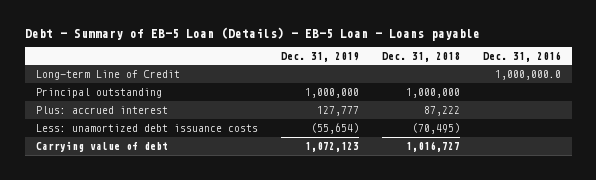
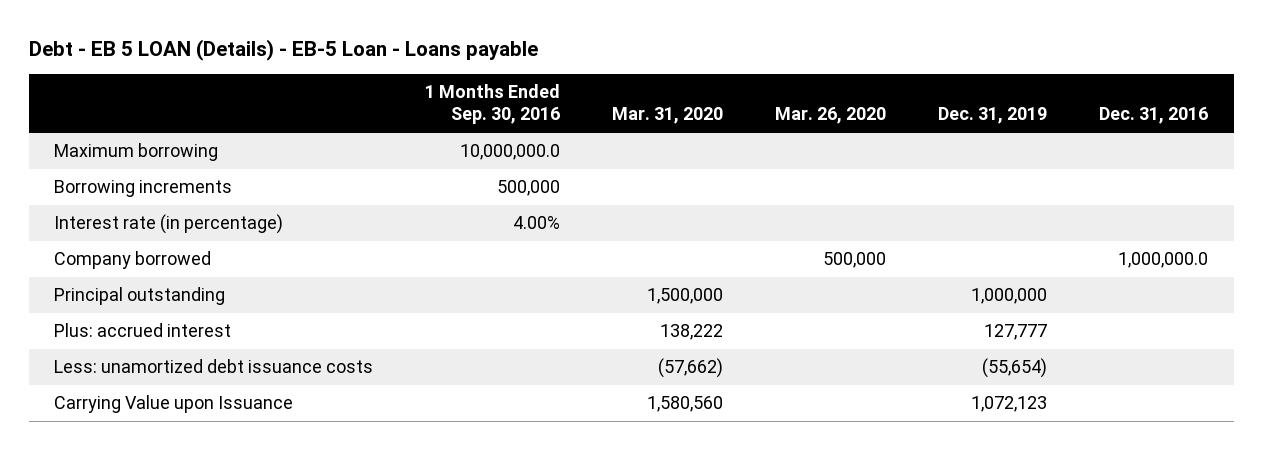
[24,27,480,42] Debt - Summary of EB-5 Loan (Details) - EB-5 Loan - Loans payable -> [28,39,538,62] Debt - EB 5 LOAN (Details) - EB-5 Loan - Loans payable
[381,51,460,62] Dec. 31, 2018 -> none
none -> [425,84,561,125] 1 Months Ended Sep. 30, 2016
none -> [612,107,724,125] Mar. 31, 2020
none -> [775,107,887,125] Mar. 26, 2020
none -> [54,143,219,162] Maximum borrowing
none -> [54,180,233,198] Borrowing increments
none -> [54,214,284,235] Interest rate (in percentage)
[35,69,180,80] Long-term Line of Credit -> [54,251,212,270] Company borrowed
[35,140,168,152] Carrying value of debt -> [54,395,294,414] Carrying Value upon Issuance

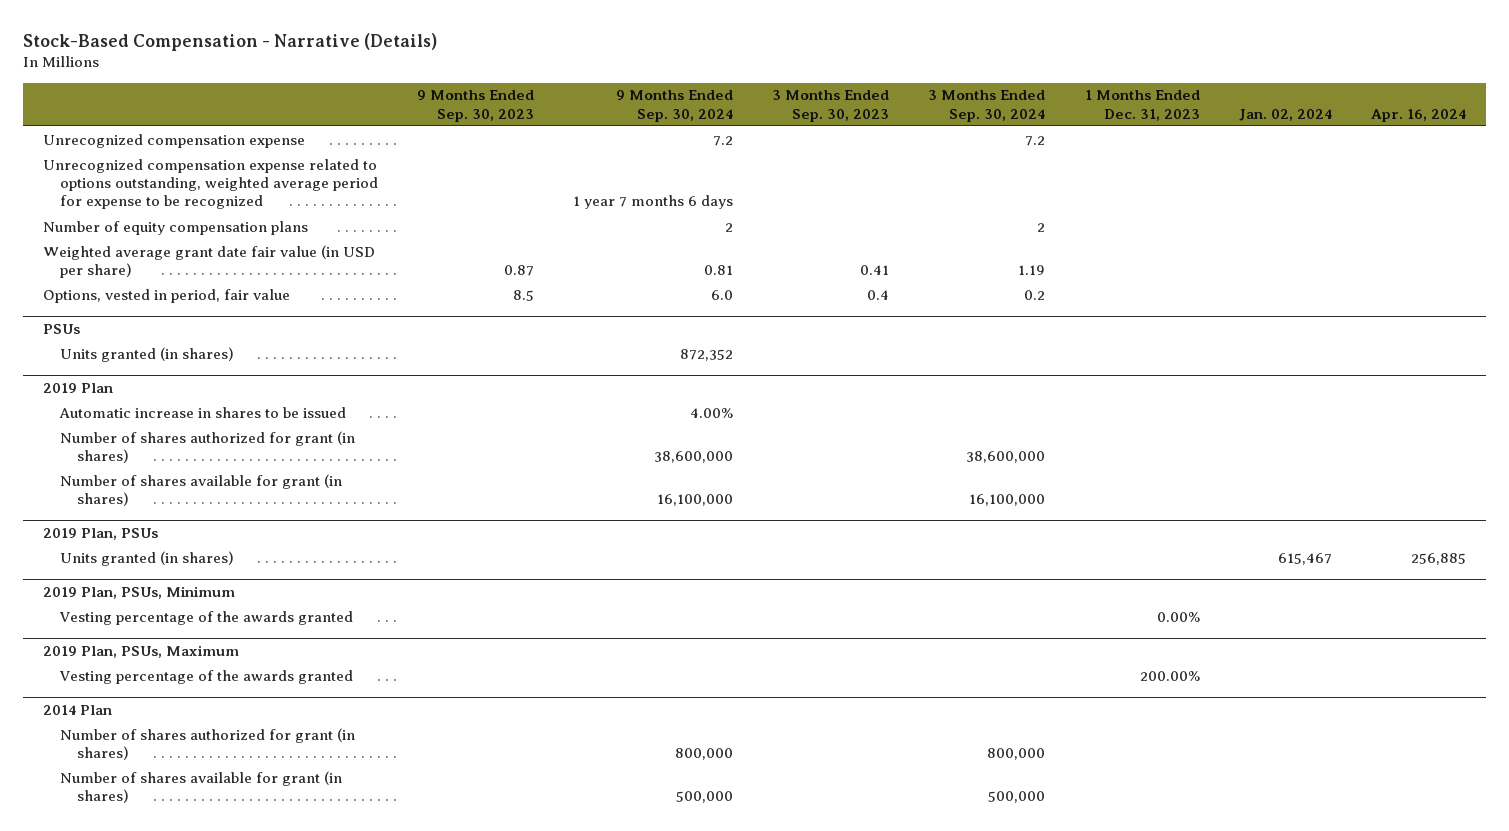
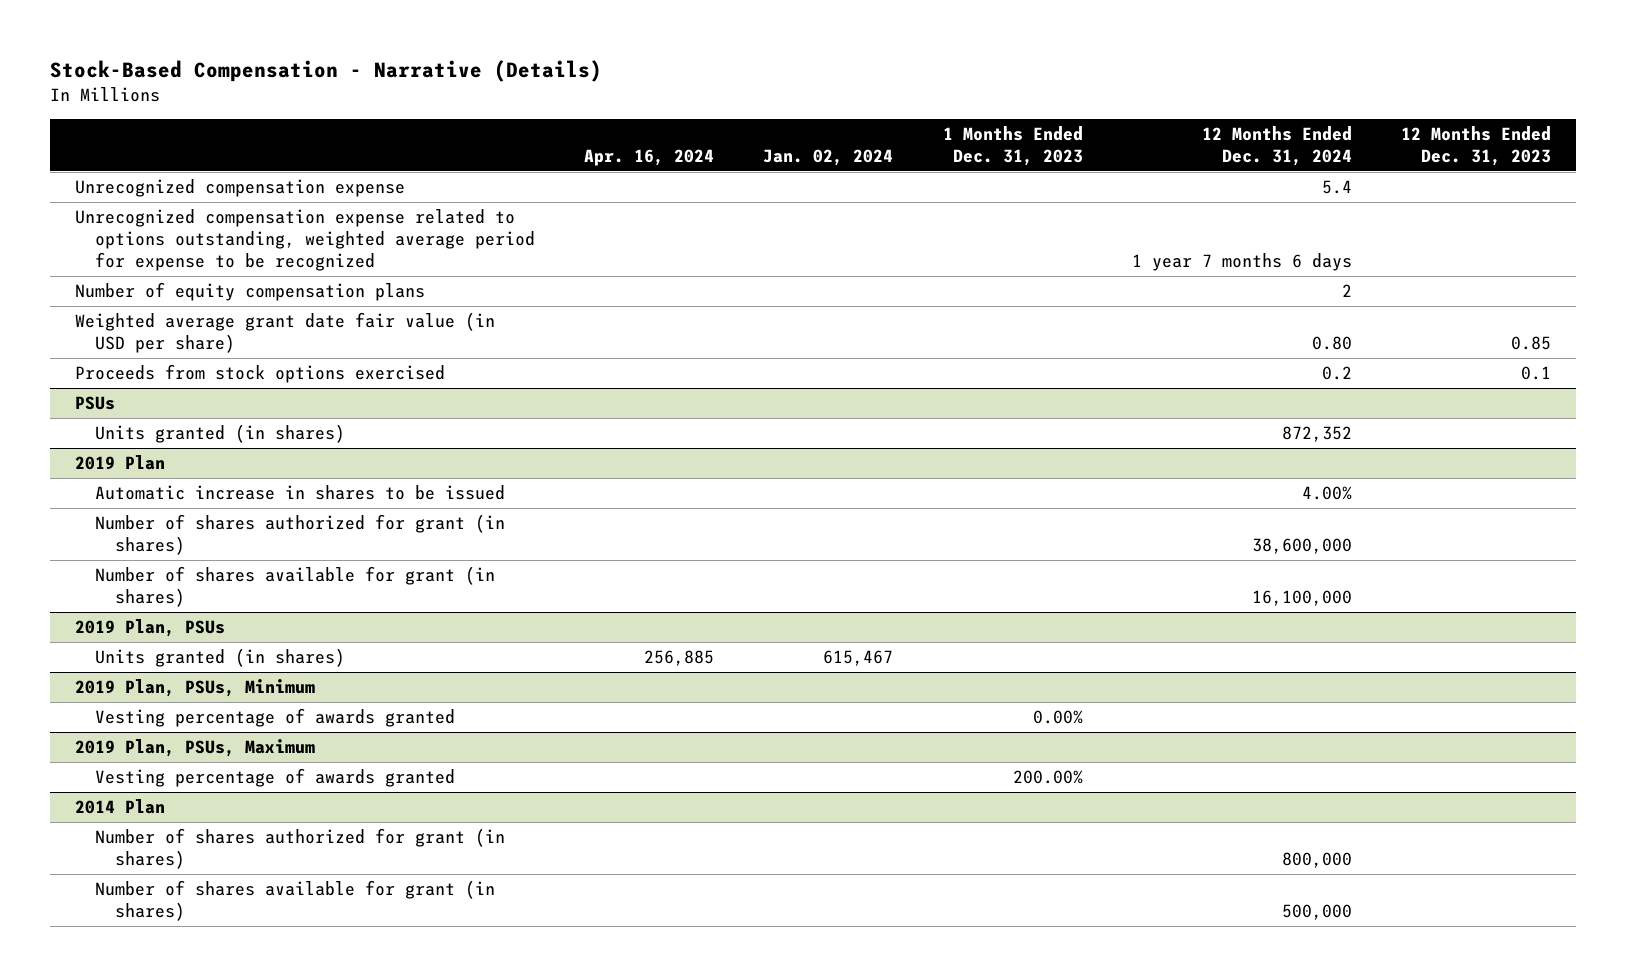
[416,90,534,122] 9 Months Ended Sep. 30, 2023 -> none
[616,90,734,122] 9 Months Ended Sep. 30, 2024 -> none
[772,90,890,122] 3 Months Ended Sep. 30, 2023 -> none
[928,90,1046,122] 3 Months Ended Sep. 30, 2024 -> none
none -> [1201,125,1352,166] 12 Months Ended Dec. 31, 2024
none -> [1401,125,1552,166] 12 Months Ended Dec. 31, 2023
[42,288,290,303] Options, vested in period, fair value -> none
none -> [74,364,445,384] Proceeds from stock options exercised
[58,610,353,625] Vesting percentage of the awards granted -> [94,708,455,728] Vesting percentage of awards granted
[58,669,353,684] Vesting percentage of the awards granted -> [94,768,455,788] Vesting percentage of awards granted

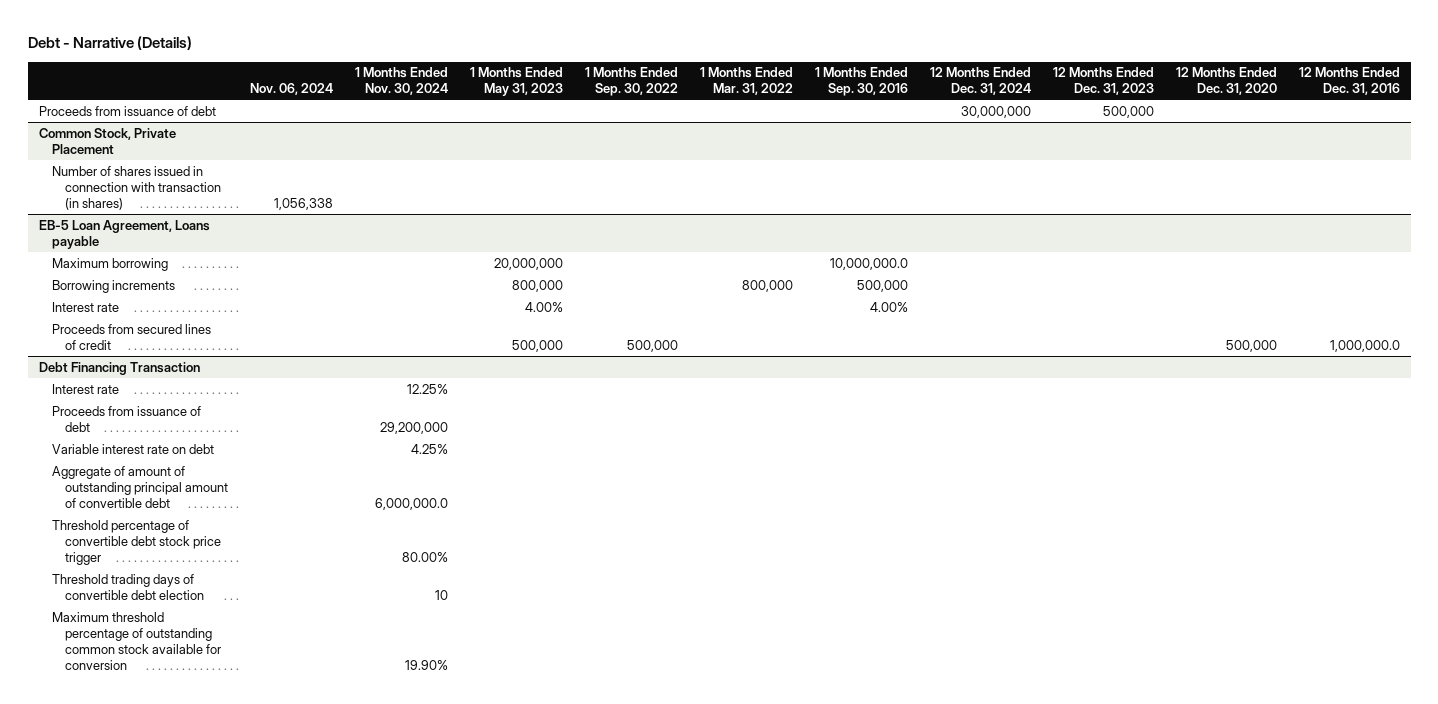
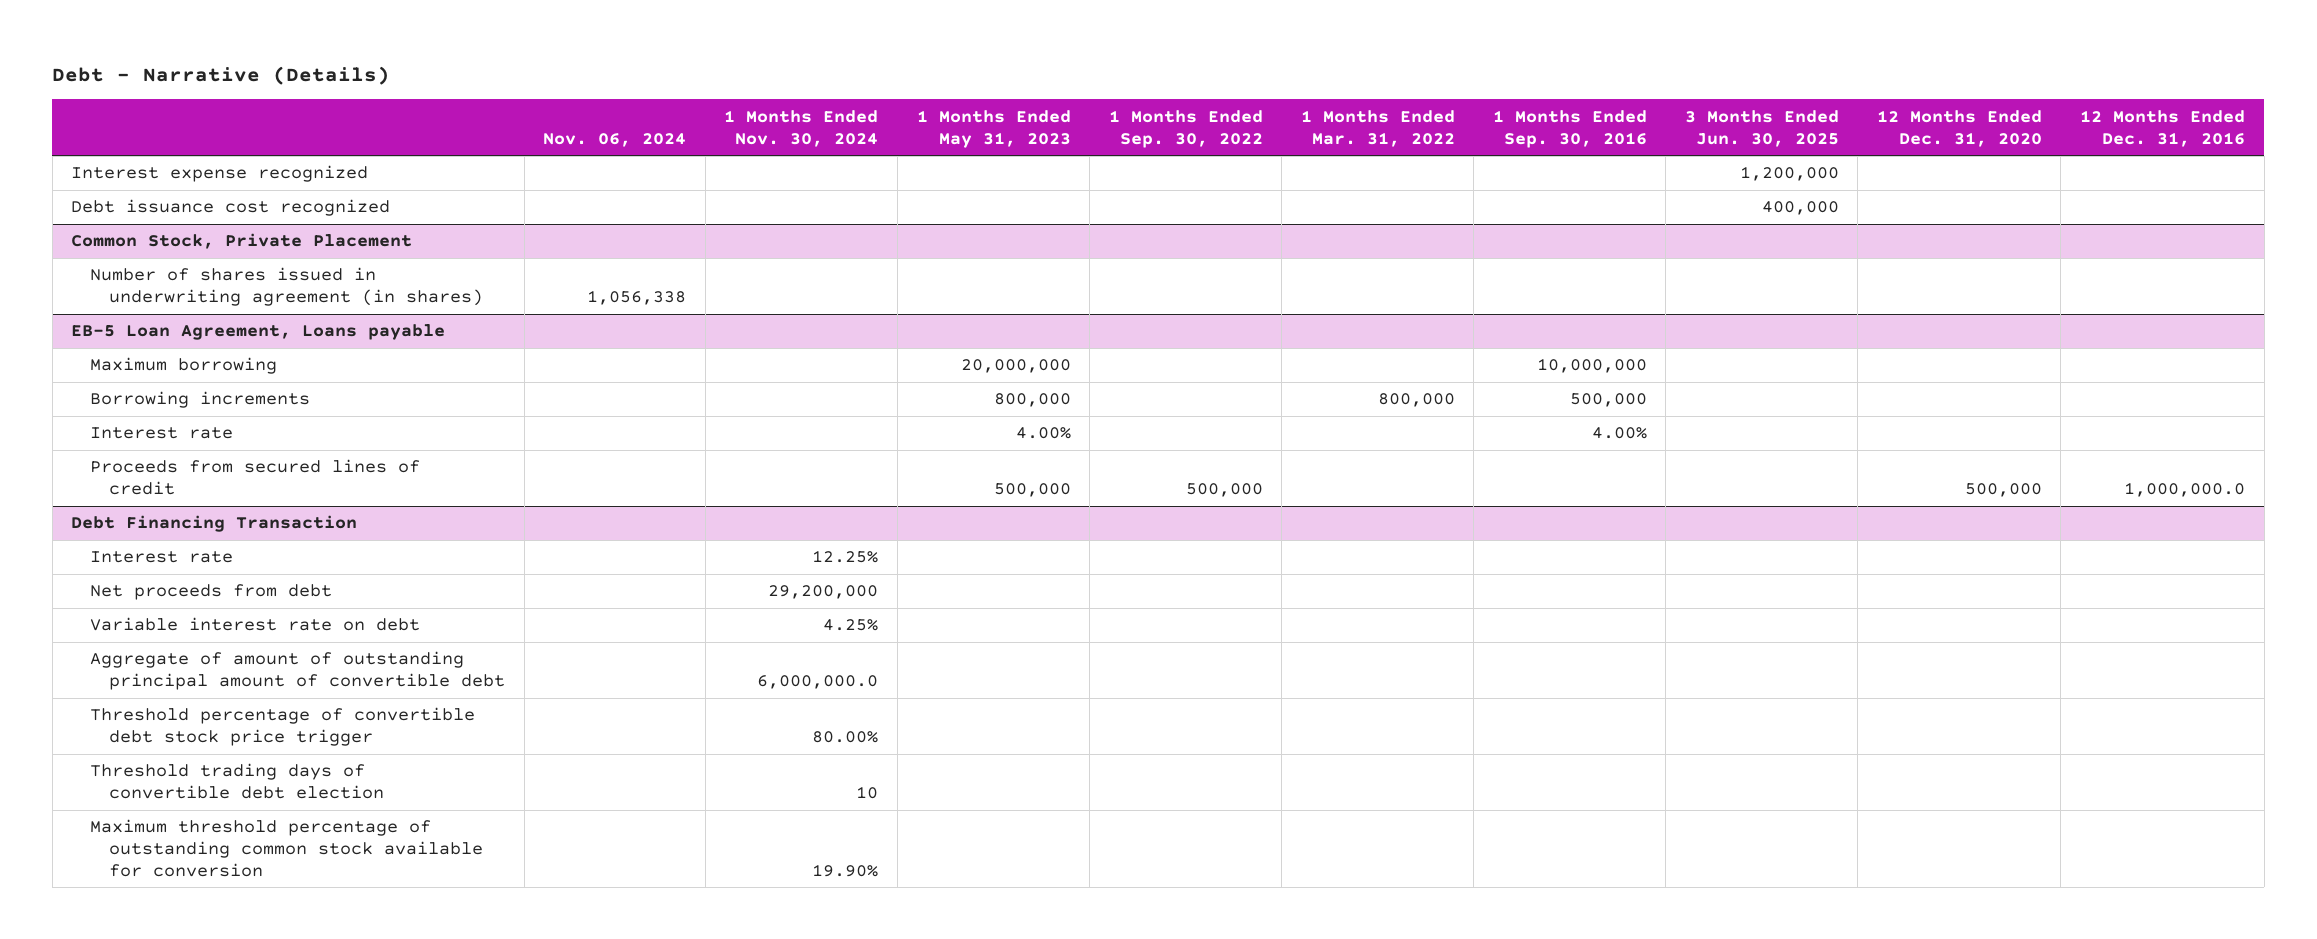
[929,67,1031,96] 12 Months Ended Dec. 31, 2024 -> none
[1052,67,1154,96] 12 Months Ended Dec. 31, 2023 -> none
none -> [1684,109,1839,147] 3 Months Ended Jun. 30, 2025
[38,105,216,116] Proceeds from issuance of debt -> none
none -> [71,165,369,183] Interest expense recognized
none -> [71,199,391,217] Debt issuance cost recognized
[52,165,222,210] Number of shares issued in connection with transaction (in shares) -> [90,267,484,307] Number of shares issued in underwriting agreement (in shares)
[829,257,908,270] 10,000,000.0 -> [1536,358,1647,374] 10,000,000
[52,405,202,432] Proceeds from issuance of debt -> [90,584,333,601] Net proceeds from debt

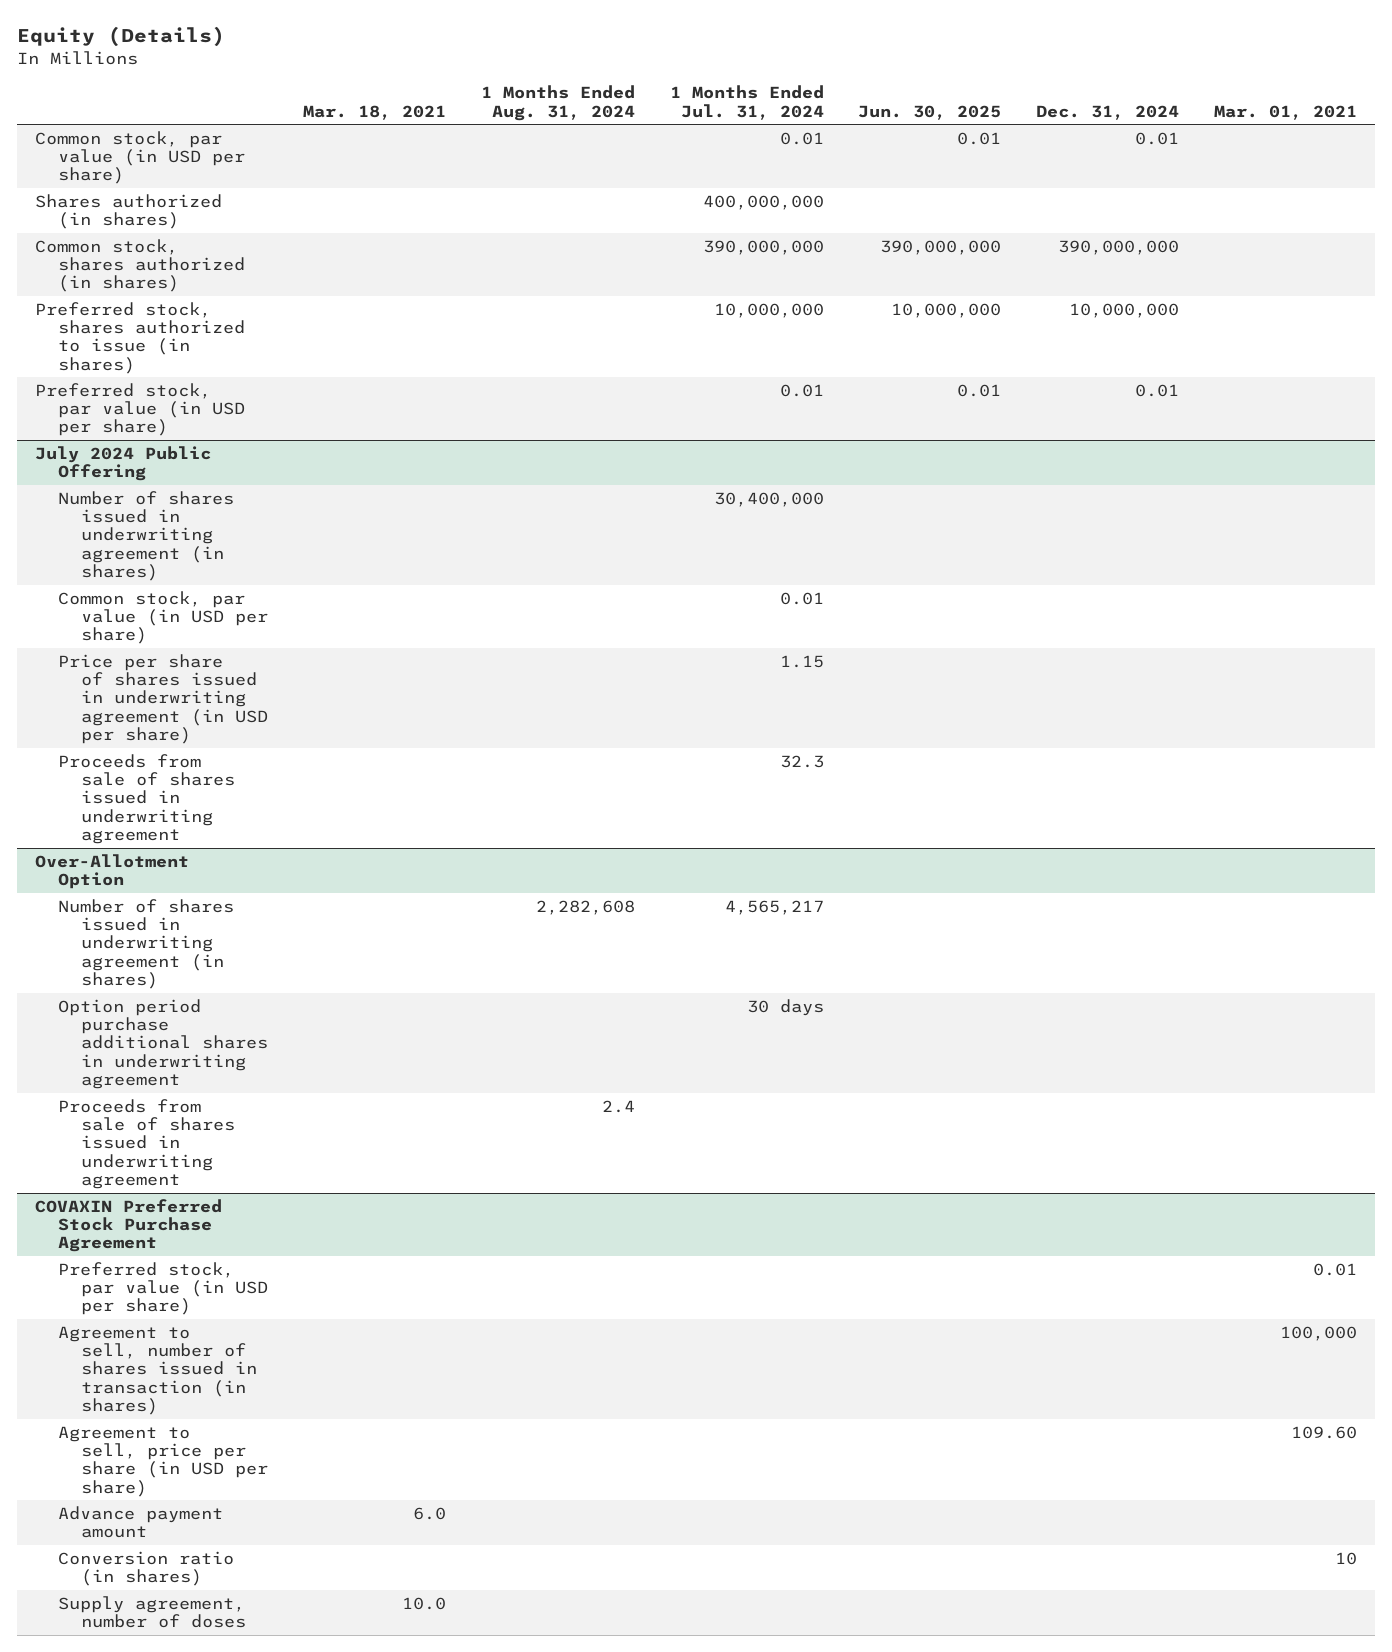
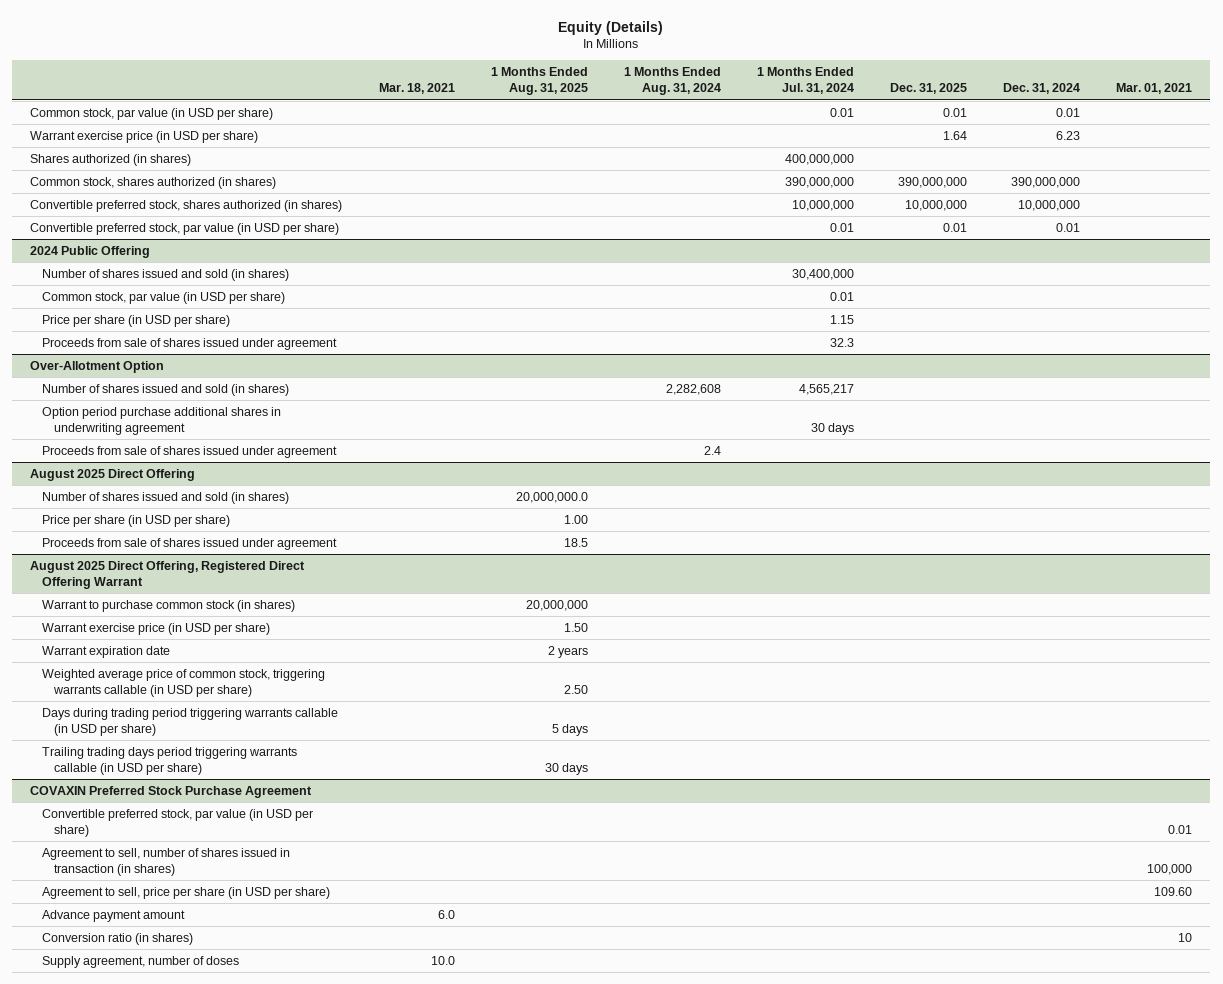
[858,104,1002,120] Jun. 30, 2025 -> none
none -> [490,67,588,96] 1 Months Ended Aug. 31, 2025
none -> [890,83,968,95] Dec. 31, 2025
none -> [30,130,259,143] Warrant exercise price (in USD per share)
[34,301,245,374] Preferred stock, shares authorized to issue (in shares) -> [30,199,343,212] Convertible preferred stock, shares authorized (in shares)
[34,382,245,437] Preferred stock, par value (in USD per share) -> [30,222,340,235] Convertible preferred stock, par value (in USD per share)
[34,445,211,482] July 2024 Public Offering -> [30,245,151,258] 2024 Public Offering
[57,490,234,581] Number of shares issued in underwriting agreement (in shares) -> [42,268,290,281] Number of shares issued and sold (in shares)
[57,653,269,744] Price per share of shares issued in underwriting agreement (in USD per share) -> [42,314,231,327] Price per share (in USD per share)
[57,753,236,844] Proceeds from sale of shares issued in underwriting agreement -> [42,337,338,350] Proceeds from sale of shares issued under agreement
[57,898,234,989] Number of shares issued in underwriting agreement (in shares) -> [42,383,290,396] Number of shares issued and sold (in shares)
[57,1098,236,1189] Proceeds from sale of shares issued in underwriting agreement -> [42,445,338,458] Proceeds from sale of shares issued under agreement
none -> [30,468,196,481] August 2025 Direct Offering
none -> [42,491,290,504] Number of shares issued and sold (in shares)
none -> [42,514,231,527] Price per share (in USD per share)
none -> [42,537,338,550] Proceeds from sale of shares issued under agreement
none -> [30,560,306,589] August 2025 Direct Offering, Registered Direct Offering Warrant
none -> [42,599,296,612] Warrant to purchase common stock (in shares)
none -> [42,622,271,635] Warrant exercise price (in USD per share)
none -> [42,645,171,658] Warrant expiration date
none -> [42,668,326,697] Weighted average price of common stock, triggering warrants callable (in USD per share)
none -> [42,707,339,736] Days during trading period triggering warrants callable (in USD per share)
none -> [42,746,298,775] Trailing trading days period triggering warrants callable (in USD per share)
[57,1261,269,1316] Preferred stock, par value (in USD per share) -> [42,808,314,837] Convertible preferred stock, par value (in USD per share)

